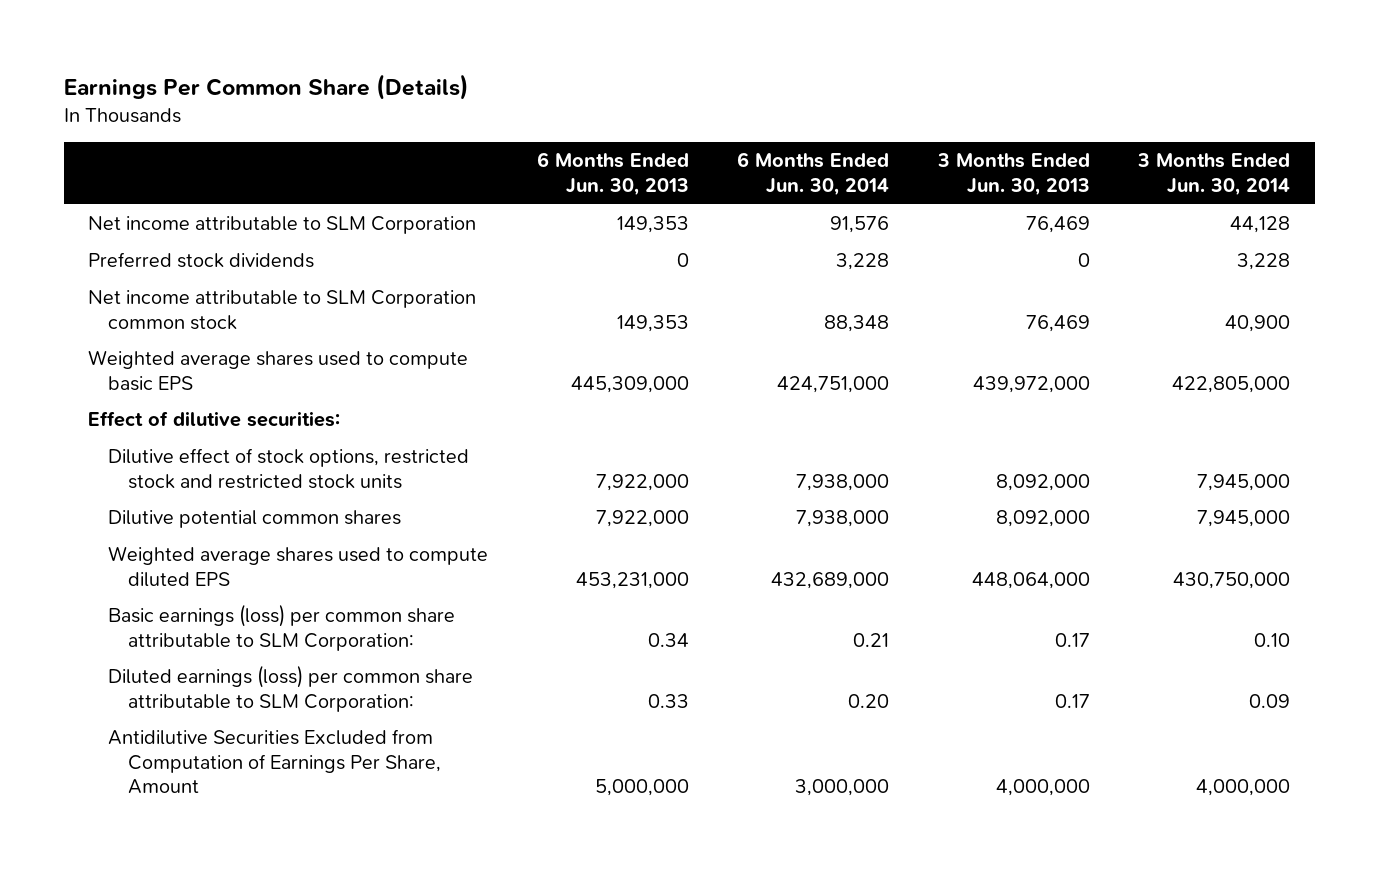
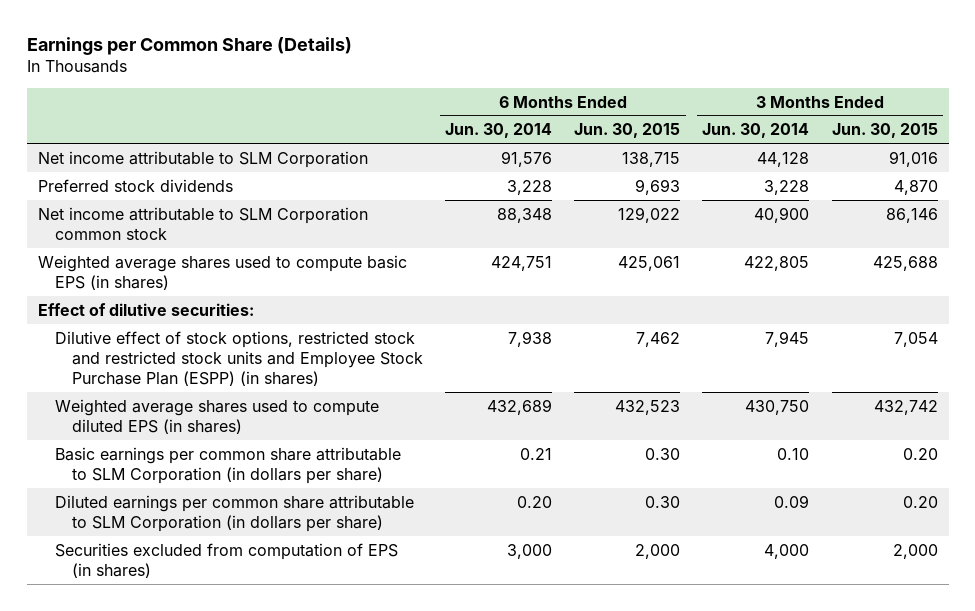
[63,74,469,101] Earnings Per Common Share (Details) -> [26,37,352,56] Earnings per Common Share (Details)
[536,152,689,196] 6 Months Ended Jun. 30, 2013 -> none
[936,153,1090,196] 3 Months Ended Jun. 30, 2013 -> none
none -> [574,123,681,139] Jun. 30, 2015
none -> [831,123,938,139] Jun. 30, 2015
[88,350,469,391] Weighted average shares used to compute basic EPS -> [37,254,407,290] Weighted average shares used to compute basic EPS (in shares)
[777,375,890,393] 424,751,000 -> [491,255,553,271] 424,751
[1172,375,1291,393] 422,805,000 -> [744,255,810,271] 422,805
[108,510,402,529] Dilutive potential common shares -> none
[108,448,470,489] Dilutive effect of stock options, restricted stock and restricted stock units -> [54,330,424,386] Dilutive effect of stock options, restricted stock and restricted stock units and Employee Stock Purchase Plan (ESPP) (in shares)
[796,473,890,491] 7,938,000 -> [508,330,553,347] 7,938
[1197,473,1291,491] 7,945,000 -> [765,330,810,347] 7,945
[108,546,489,587] Weighted average shares used to compute diluted EPS -> [54,398,379,434] Weighted average shares used to compute diluted EPS (in shares)
[771,571,890,589] 432,689,000 -> [487,398,553,415] 432,689
[1173,571,1291,589] 430,750,000 -> [745,399,810,415] 430,750
[108,604,456,651] Basic earnings (loss) per common share attributable to SLM Corporation: -> [54,446,401,484] Basic earnings per common share attributable to SLM Corporation (in dollars per share)
[108,665,474,712] Diluted earnings (loss) per common share attributable to SLM Corporation: -> [54,494,414,532] Diluted earnings per common share attributable to SLM Corporation (in dollars per share)
[108,729,441,795] Antidilutive Securities Excluded from Computation of Earnings Per Share, Amount -> [54,542,398,578] Securities excluded from computation of EPS (in shares)
[795,779,890,797] 3,000,000 -> [507,543,553,559] 3,000
[1196,779,1291,797] 4,000,000 -> [764,543,810,559] 4,000

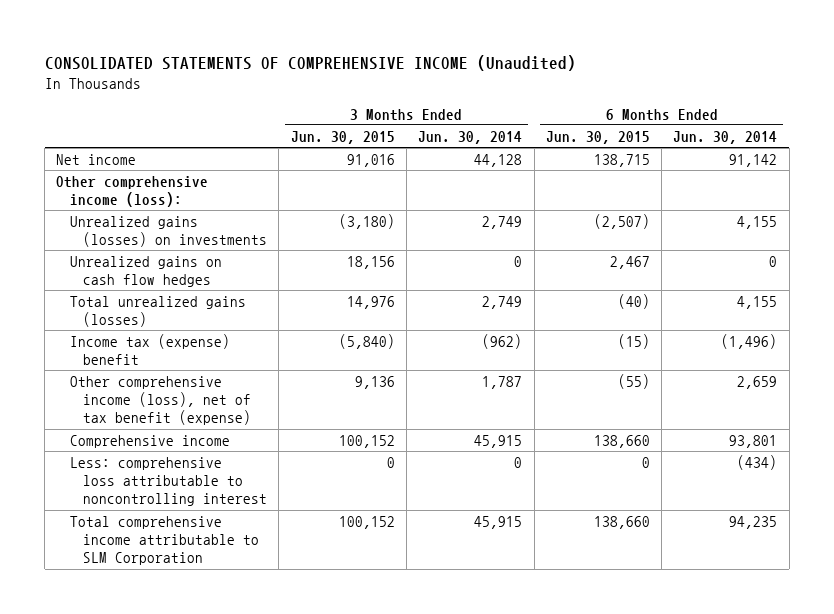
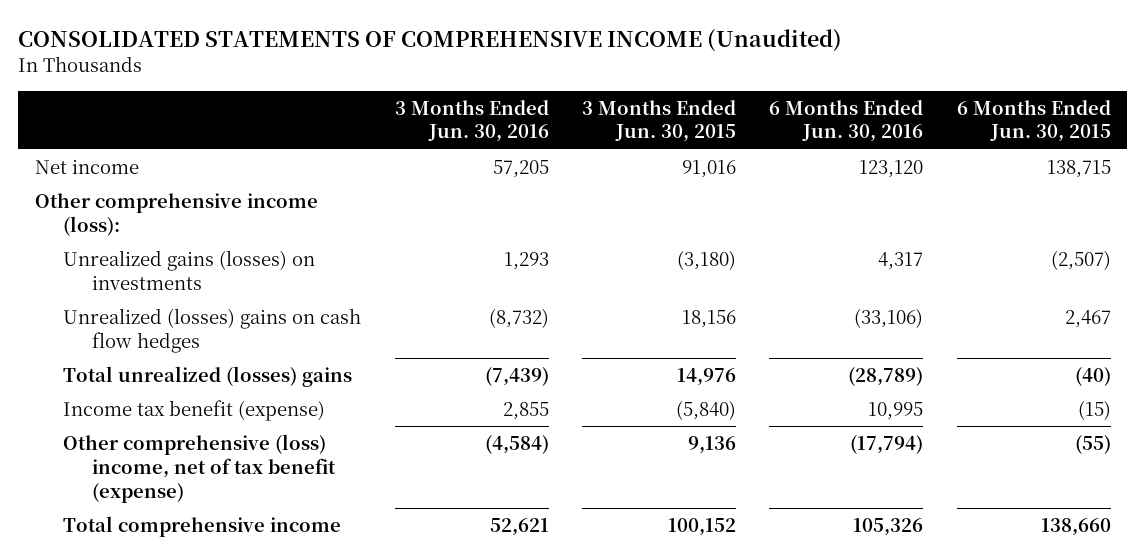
[418,130,523,144] Jun. 30, 2014 -> none
[673,130,778,144] Jun. 30, 2014 -> none
none -> [394,99,549,143] 3 Months Ended Jun. 30, 2016
none -> [769,99,924,143] 6 Months Ended Jun. 30, 2016
[69,434,230,448] Comprehensive income -> none
[69,456,267,507] Less: comprehensive loss attributable to noncontrolling interest -> none
[69,255,222,288] Unrealized gains on cash flow hedges -> [63,307,362,353] Unrealized (losses) gains on cash flow hedges
[69,295,246,328] Total unrealized gains (losses) -> [63,365,353,387] Total unrealized (losses) gains
[69,333,230,366] Income tax (expense) benefit -> [63,399,326,421] Income tax benefit (expense)
[69,375,251,426] Other comprehensive income (loss), net of tax benefit (expense) -> [63,433,337,503] Other comprehensive (loss) income, net of tax benefit (expense)
[69,515,259,566] Total comprehensive income attributable to SLM Corporation -> [63,515,342,537] Total comprehensive income

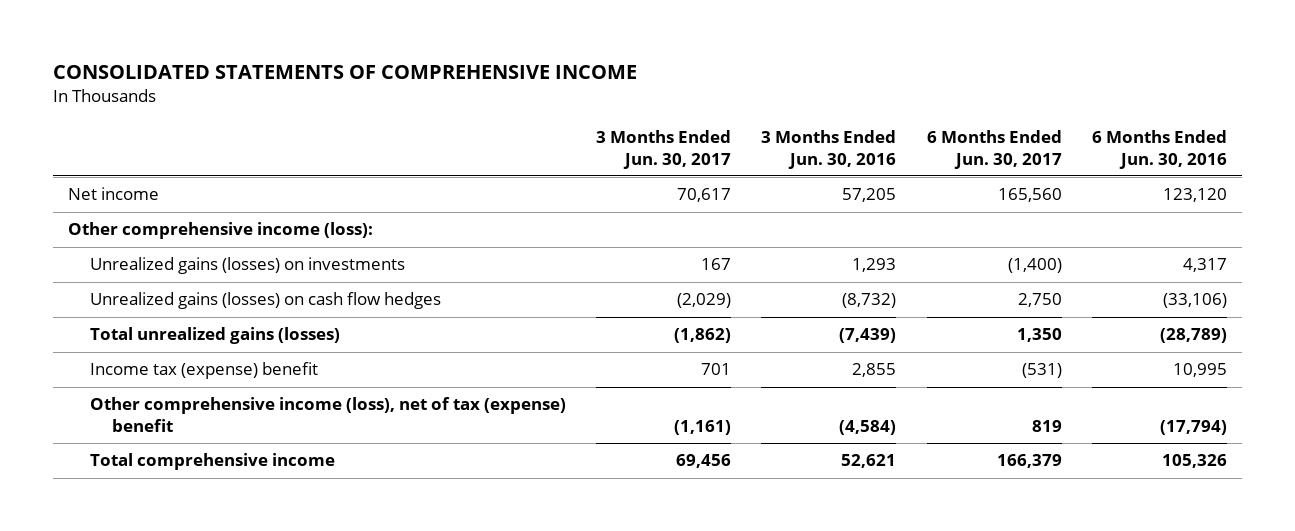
[17,28,842,52] CONSOLIDATED STATEMENTS OF COMPREHENSIVE INCOME (Unaudited) -> [52,65,637,80] CONSOLIDATED STATEMENTS OF COMPREHENSIVE INCOME
[582,99,737,143] 3 Months Ended Jun. 30, 2015 -> none
[956,99,1111,143] 6 Months Ended Jun. 30, 2015 -> none
none -> [596,129,732,169] 3 Months Ended Jun. 30, 2017
none -> [926,129,1062,169] 6 Months Ended Jun. 30, 2017
[63,307,362,353] Unrealized (losses) gains on cash flow hedges -> [90,292,442,310] Unrealized gains (losses) on cash flow hedges
[63,365,353,387] Total unrealized (losses) gains -> [90,327,341,345] Total unrealized gains (losses)
[63,399,326,421] Income tax benefit (expense) -> [90,362,319,380] Income tax (expense) benefit
[63,433,337,503] Other comprehensive (loss) income, net of tax benefit (expense) -> [90,397,567,433] Other comprehensive income (loss), net of tax (expense) benefit

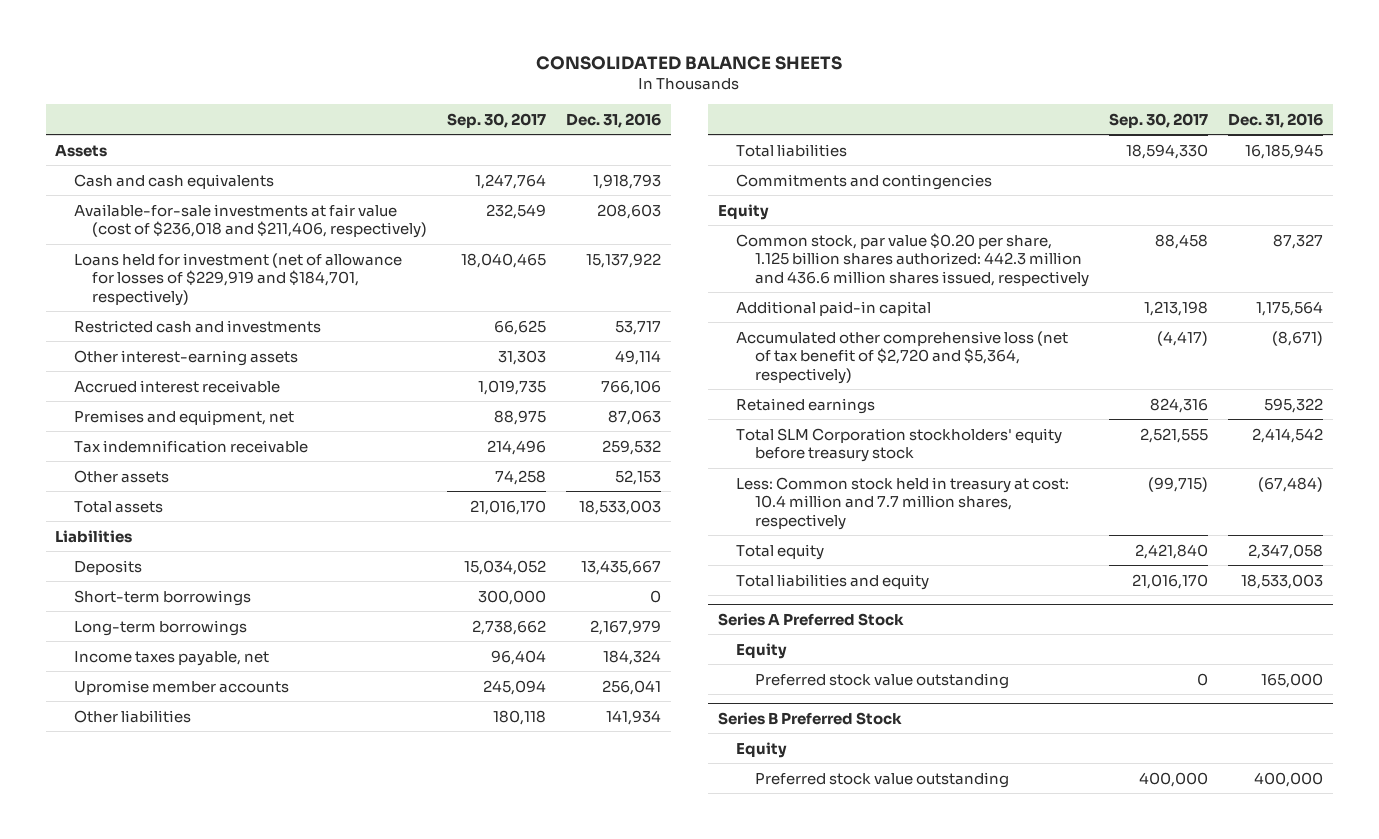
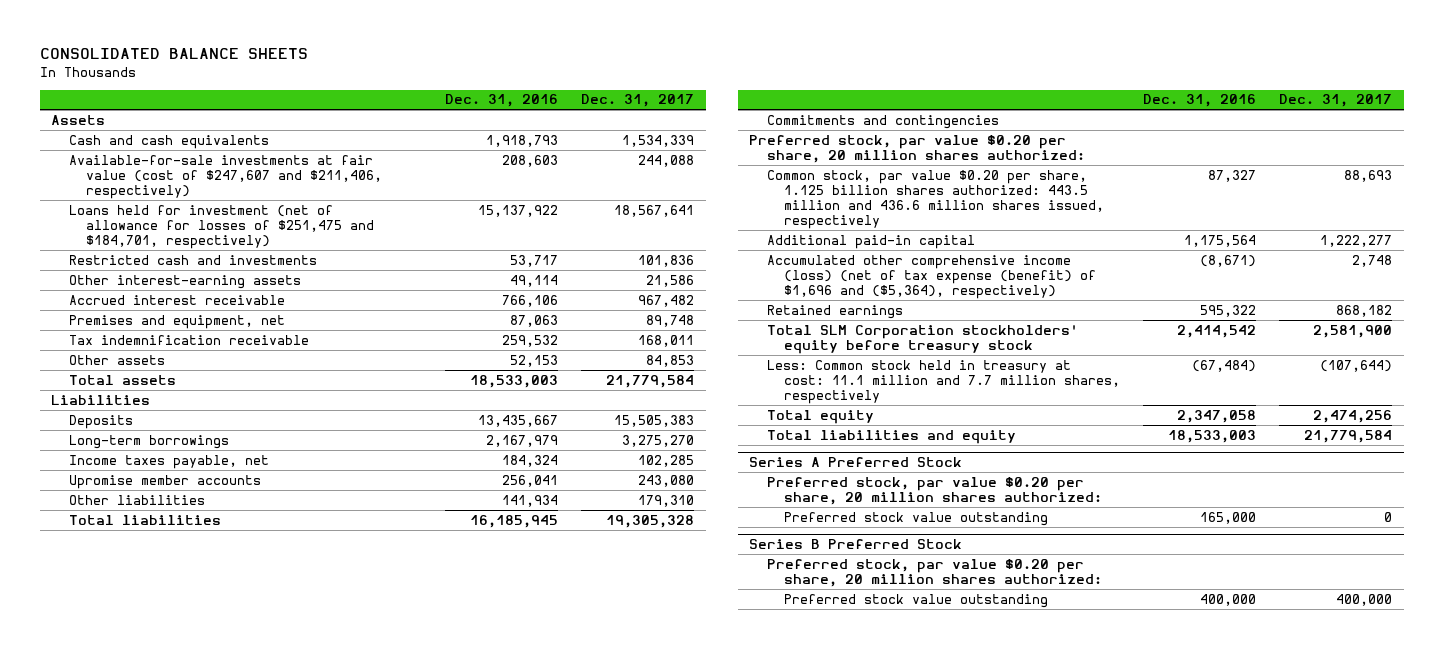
[447,112,547,128] Sep. 30, 2017 -> none
none -> [581,94,695,108] Dec. 31, 2017
[73,203,428,239] Available-for-sale investments at fair value (cost of $236,018 and $211,406, respectively) -> [68,154,382,199] Available-for-sale investments at fair value (cost of $247,607 and $211,406, respectively)
[73,252,402,306] Loans held for investment (net of allowance for losses of $229,919 and $184,701, respectively) -> [68,204,374,249] Loans held for investment (net of allowance for losses of $251,475 and $184,701, respectively)
[73,589,251,606] Short-term borrowings -> none
[717,203,769,220] Equity -> none
none -> [749,134,1085,163] Preferred stock, par value $0.20 per share, 20 million shares authorized:
[736,232,1089,287] Common stock, par value $0.20 per share, 1.125 billion shares authorized: 442.3 million and 436.6 million shares issued, respectively -> [766,169,1105,229] Common stock, par value $0.20 per share, 1.125 billion shares authorized: 443.5 million and 436.6 million shares issued, respectively
[736,330,1069,384] Accumulated other comprehensive loss (net of tax benefit of $2,720 and $5,364, respectively) -> [766,254,1097,299] Accumulated other comprehensive income (loss) (net of tax expense (benefit) of $1,696 and ($5,364), respectively)
[736,476,1070,530] Less: Common stock held in treasury at cost: 10.4 million and 7.7 million shares, respectively -> [766,359,1121,404] Less: Common stock held in treasury at cost: 11.1 million and 7.7 million shares, respectively
[736,642,788,659] Equity -> none
none -> [766,476,1103,505] Preferred stock, par value $0.20 per share, 20 million shares authorized:
[736,741,788,758] Equity -> none
none -> [766,558,1103,587] Preferred stock, par value $0.20 per share, 20 million shares authorized:

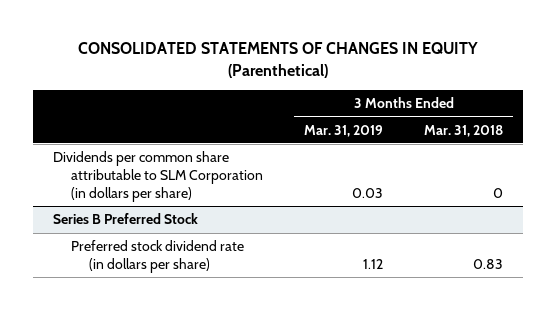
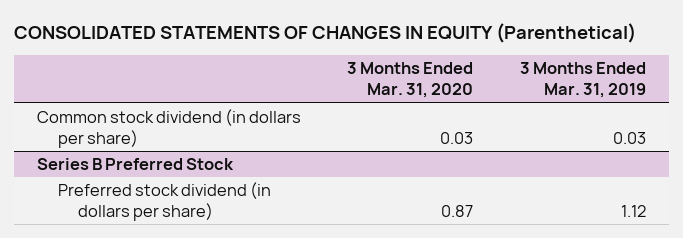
[424,124,504,137] Mar. 31, 2018 -> none
none -> [347,62,474,99] 3 Months Ended Mar. 31, 2020
[53,151,264,202] Dividends per common share attributable to SLM Corporation (in dollars per share) -> [36,108,301,149] Common stock dividend (in dollars per share)
[71,240,245,273] Preferred stock dividend rate (in dollars per share) -> [57,181,271,222] Preferred stock dividend (in dollars per share)

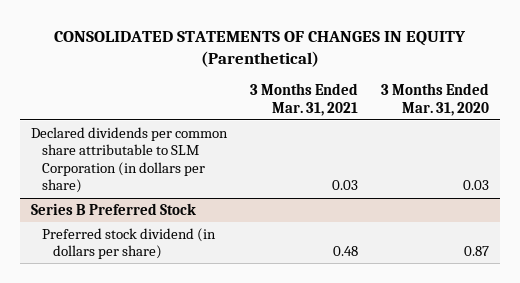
[519,62,646,99] 3 Months Ended Mar. 31, 2019 -> none
none -> [250,83,359,116] 3 Months Ended Mar. 31, 2021
[36,108,301,149] Common stock dividend (in dollars per share) -> [31,126,229,194] Declared dividends per common share attributable to SLM Corporation (in dollars per share)

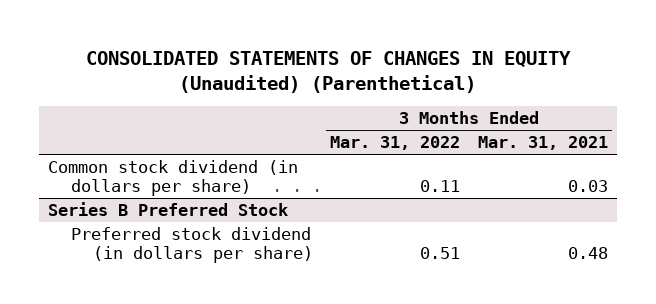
[54,31,467,68] CONSOLIDATED STATEMENTS OF CHANGES IN EQUITY (Parenthetical) -> [85,50,571,94] CONSOLIDATED STATEMENTS OF CHANGES IN EQUITY (Unaudited) (Parenthetical)
[380,83,489,116] 3 Months Ended Mar. 31, 2020 -> none
none -> [330,136,461,151] Mar. 31, 2022
[31,126,229,194] Declared dividends per common share attributable to SLM Corporation (in dollars per share) -> [48,159,299,196] Common stock dividend (in dollars per share)

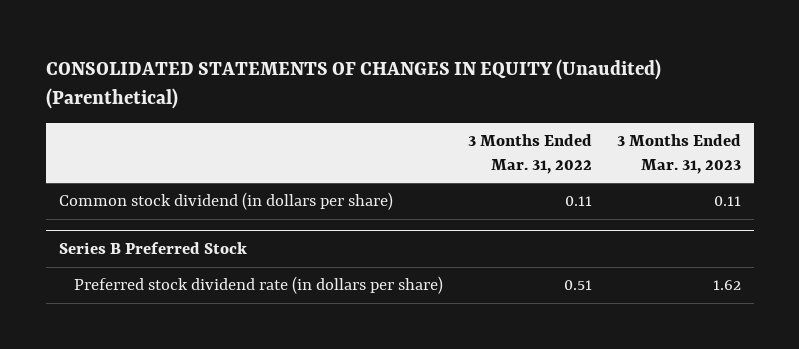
[477,136,608,151] Mar. 31, 2021 -> none
none -> [616,134,741,174] 3 Months Ended Mar. 31, 2023
[70,226,314,263] Preferred stock dividend (in dollars per share) -> [73,276,443,295] Preferred stock dividend rate (in dollars per share)

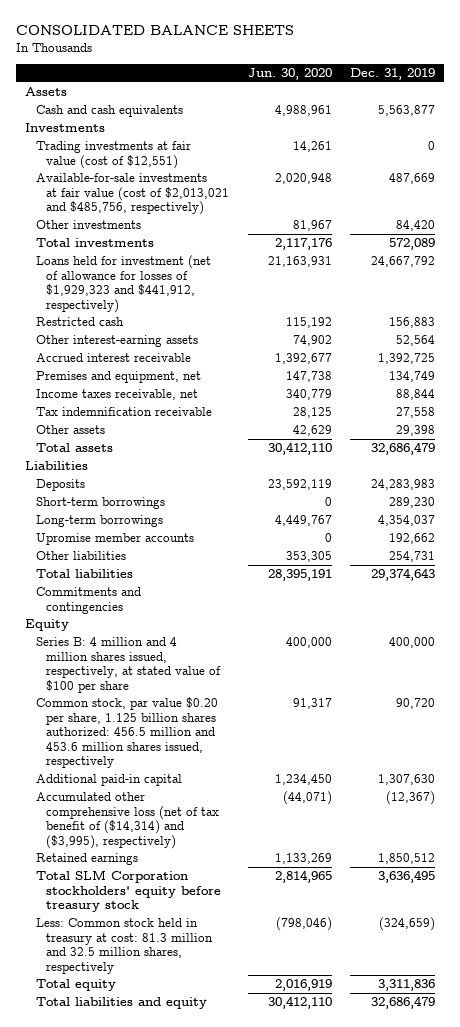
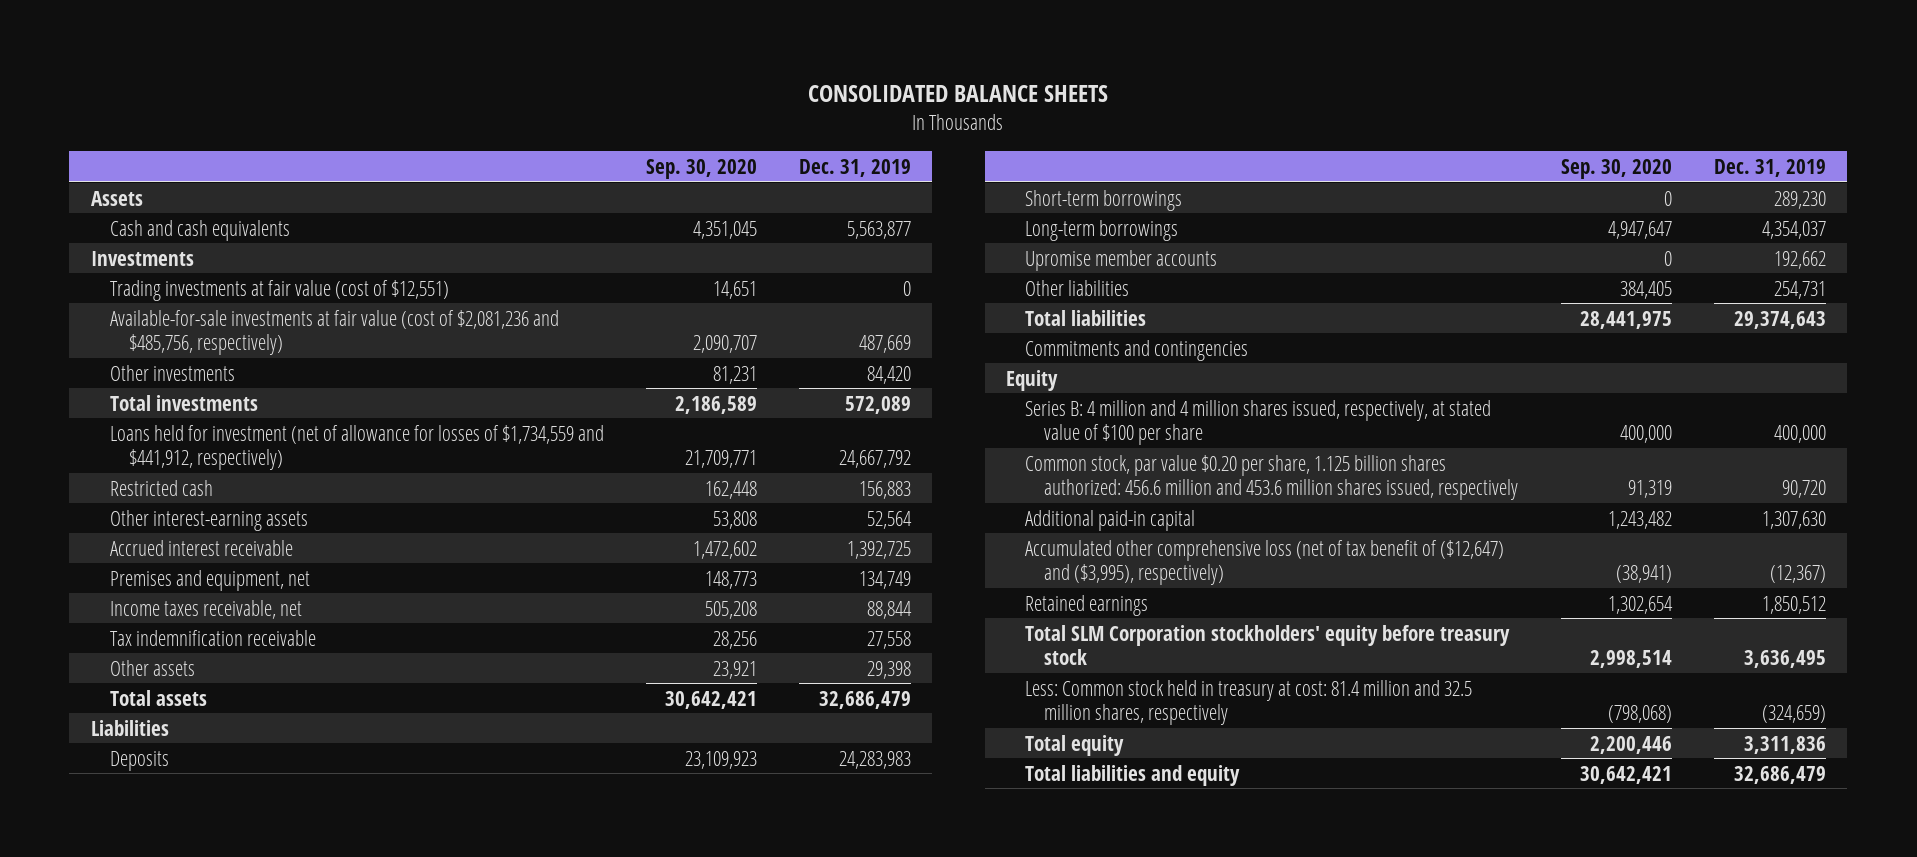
[247,68,332,81] Jun. 30, 2020 -> none
none -> [645,159,757,180] Sep. 30, 2020
[35,173,230,216] Available-for-sale investments at fair value (cost of $2,013,021 and $485,756, respectively) -> [109,309,559,355] Available-for-sale investments at fair value (cost of $2,081,236 and $485,756, respectively)
[35,255,211,313] Loans held for investment (net of allowance for losses of $1,929,323 and $441,912, respectively) -> [109,424,604,470] Loans held for investment (net of allowance for losses of $1,734,559 and $441,912, respectively)
[35,697,218,769] Common stock, par value $0.20 per share, 1.125 billion shares authorized: 456.5 million and 453.6 million shares issued, respectively -> [1024,454,1519,500] Common stock, par value $0.20 per share, 1.125 billion shares authorized: 456.6 million and 453.6 million shares issued, respectively
[35,792,220,849] Accumulated other comprehensive loss (net of tax benefit of ($14,314) and ($3,995), respectively) -> [1024,539,1504,585] Accumulated other comprehensive loss (net of tax benefit of ($12,647) and ($3,995), respectively)
[35,918,214,974] Less: Common stock held in treasury at cost: 81.3 million and 32.5 million shares, respectively -> [1024,679,1472,725] Less: Common stock held in treasury at cost: 81.4 million and 32.5 million shares, respectively

